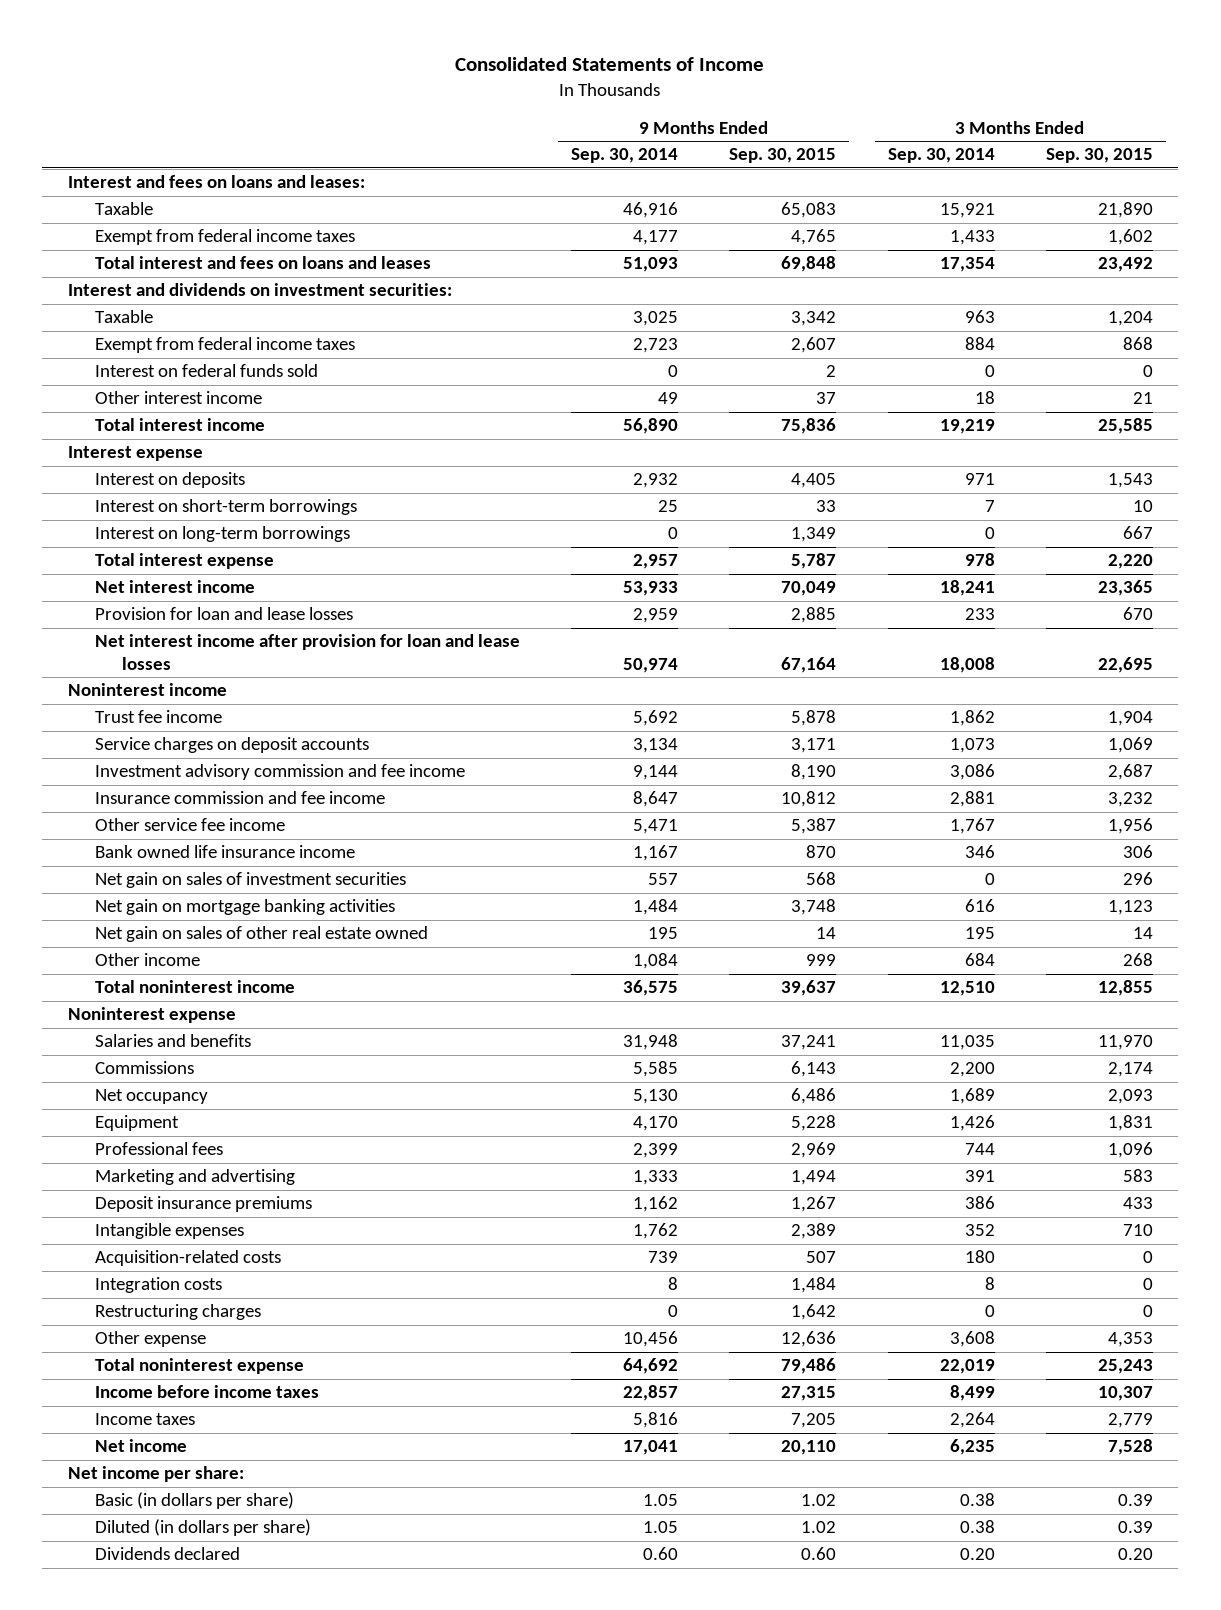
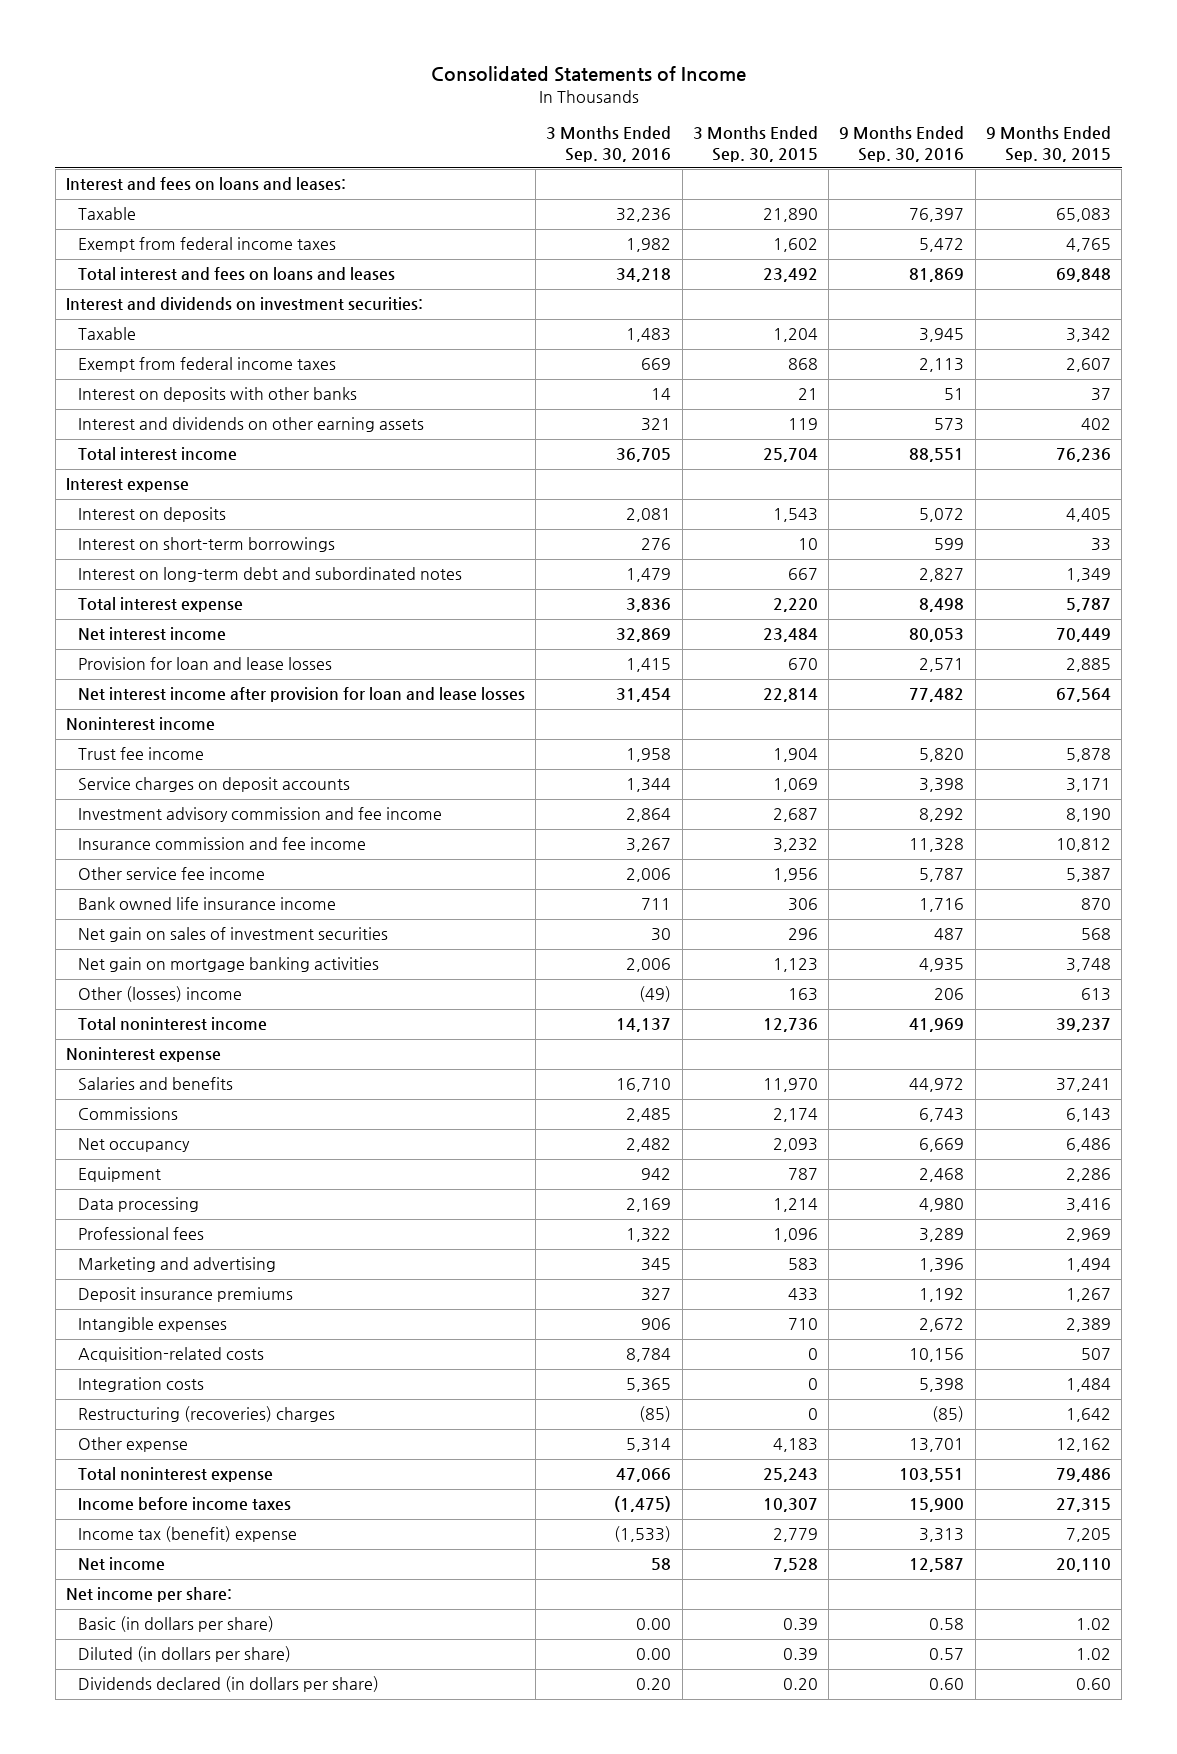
[571,148,679,164] Sep. 30, 2014 -> none
[887,148,995,164] Sep. 30, 2014 -> none
none -> [546,126,672,162] 3 Months Ended Sep. 30, 2016
none -> [839,126,965,162] 9 Months Ended Sep. 30, 2016
[94,364,318,378] Interest on federal funds sold -> [77,387,357,403] Interest on deposits with other banks
[826,365,837,378] 2 -> [1091,388,1112,402] 37
[1142,365,1153,378] 0 -> [797,388,818,401] 21
[94,391,262,405] Other interest income -> [77,417,424,433] Interest and dividends on other earning assets
[816,392,837,405] 37 -> [1081,418,1112,431] 402
[1132,392,1153,405] 21 -> [787,418,818,431] 119
[781,418,837,435] 75,836 -> [1056,448,1112,463] 76,236
[1097,418,1153,435] 25,585 -> [762,448,818,463] 25,704
[94,526,350,543] Interest on long-term borrowings -> [77,567,462,583] Interest on long-term debt and subordinated notes
[781,581,837,597] 70,049 -> [1056,628,1112,643] 70,449
[1097,580,1153,597] 23,365 -> [762,628,818,643] 23,484
[781,656,837,673] 67,164 -> [1056,688,1112,703] 67,564
[1097,656,1153,673] 22,695 -> [762,688,818,703] 22,814
[94,926,428,943] Net gain on sales of other real estate owned -> none
[94,953,200,967] Other income -> [77,986,242,1003] Other (losses) income
[806,954,837,967] 999 -> [1081,988,1112,1002] 613
[1122,953,1153,967] 268 -> [787,988,818,1002] 163
[781,980,837,997] 39,637 -> [1056,1018,1112,1033] 39,237
[1097,980,1153,997] 12,855 -> [762,1018,818,1033] 12,736
[791,1115,837,1132] 5,228 -> [1066,1168,1112,1183] 2,286
[1107,1115,1153,1132] 1,831 -> [787,1168,818,1181] 787
none -> [77,1197,199,1213] Data processing
[94,1304,261,1321] Restructuring charges -> [77,1406,335,1423] Restructuring (recoveries) charges
[781,1331,837,1348] 12,636 -> [1056,1438,1112,1453] 12,162
[1107,1332,1153,1348] 4,353 -> [772,1438,818,1453] 4,183
[94,1413,195,1426] Income taxes -> [77,1526,297,1543] Income tax (benefit) expense
[94,1547,240,1561] Dividends declared -> [77,1676,379,1693] Dividends declared (in dollars per share)

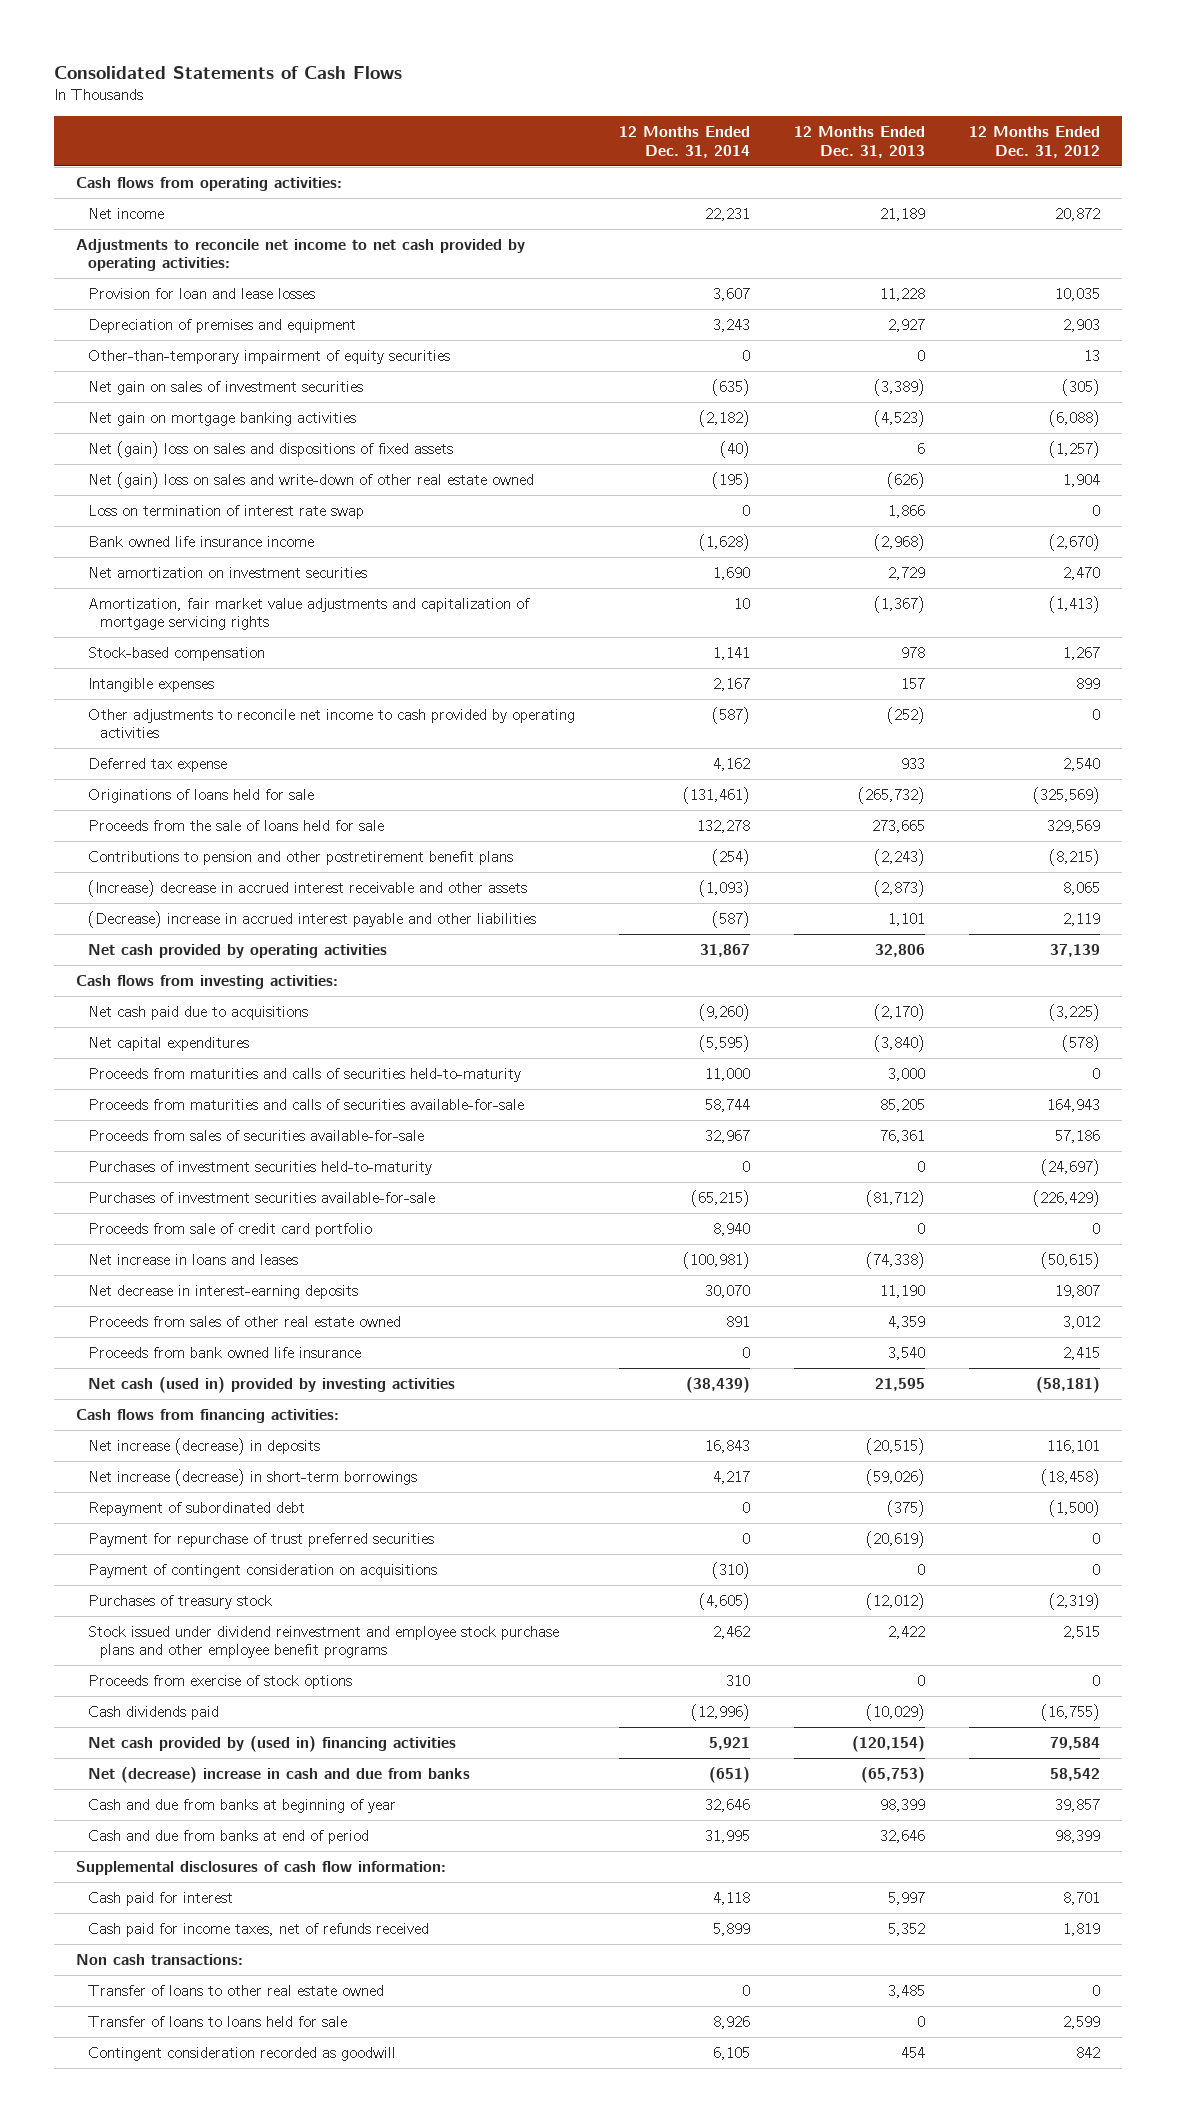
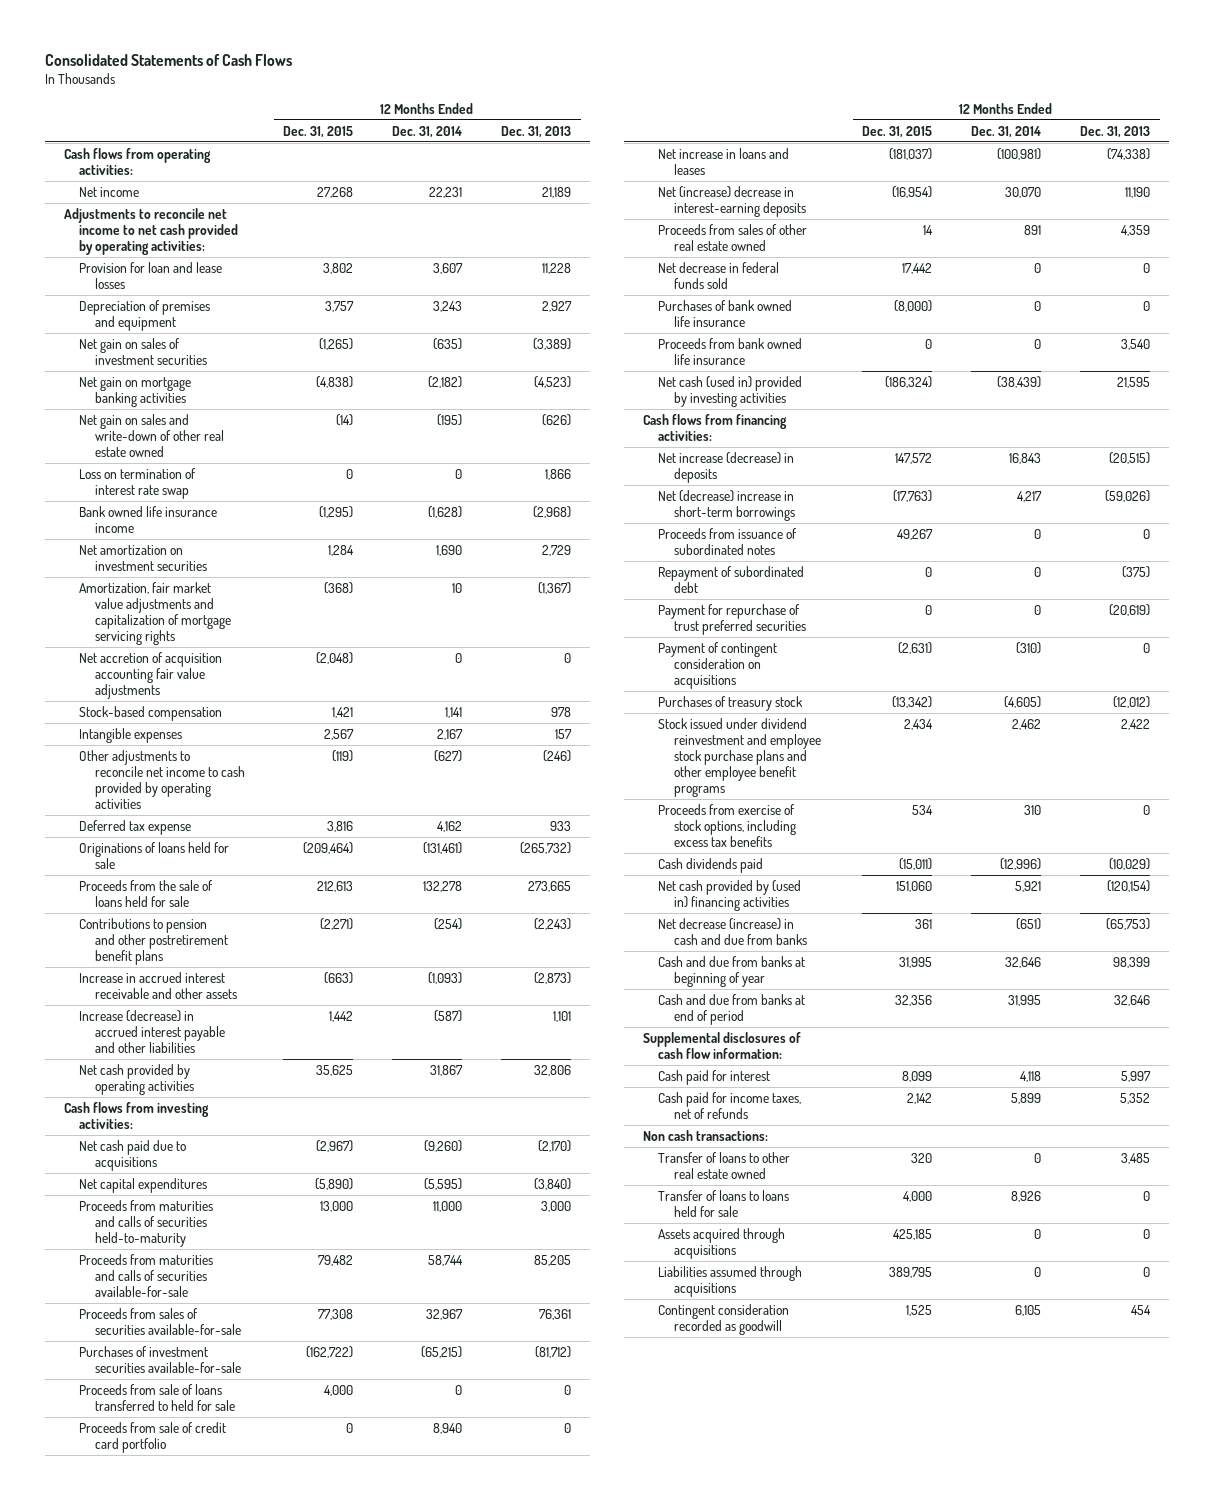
[969,126,1101,158] 12 Months Ended Dec. 31, 2012 -> none
none -> [283,125,354,138] Dec. 31, 2015
[87,349,450,364] Other-than-temporary impairment of equity securities -> none
[87,440,453,458] Net (gain) loss on sales and dispositions of fixed assets -> none
[87,471,534,489] Net (gain) loss on sales and write-down of other real estate owned -> [79,413,224,457] Net gain on sales and write-down of other real estate owned
none -> [79,651,223,699] Net accretion of acquisition accounting fair value adjustments
[712,706,751,724] (587) -> [434,749,463,762] (627)
[887,706,926,724] (252) -> [542,749,571,762] (246)
[87,879,527,897] (Increase) decrease in accrued interest receivable and other assets -> [79,971,237,999] Increase in accrued interest receivable and other assets
[87,910,536,928] (Decrease) increase in accrued interest payable and other liabilities -> [79,1009,225,1053] Increase (decrease) in accrued interest payable and other liabilities
[87,1160,432,1175] Purchases of investment securities held-to-maturity -> none
none -> [79,1383,235,1411] Proceeds from sale of loans transferred to held for sale
[87,1284,358,1299] Net decrease in interest-earning deposits -> [658,185,806,217] Net (increase) decrease in interest-earning deposits
none -> [658,261,780,289] Net decrease in federal funds sold
none -> [658,299,793,327] Purchases of bank owned life insurance
[87,1468,417,1486] Net increase (decrease) in short-term borrowings -> [658,489,795,521] Net (decrease) increase in short-term borrowings
none -> [658,527,798,555] Proceeds from issuance of subordinated notes
[87,1674,352,1689] Proceeds from exercise of stock options -> [658,803,796,847] Proceeds from exercise of stock options, including excess tax benefits
[87,1766,470,1783] Net (decrease) increase in cash and due from banks -> [658,917,807,945] Net decrease (increase) in cash and due from banks
[87,1922,429,1937] Cash paid for income taxes, net of refunds received -> [658,1091,802,1119] Cash paid for income taxes, net of refunds
none -> [658,1227,786,1259] Assets acquired through acquisitions
none -> [658,1265,803,1297] Liabilities assumed through acquisitions

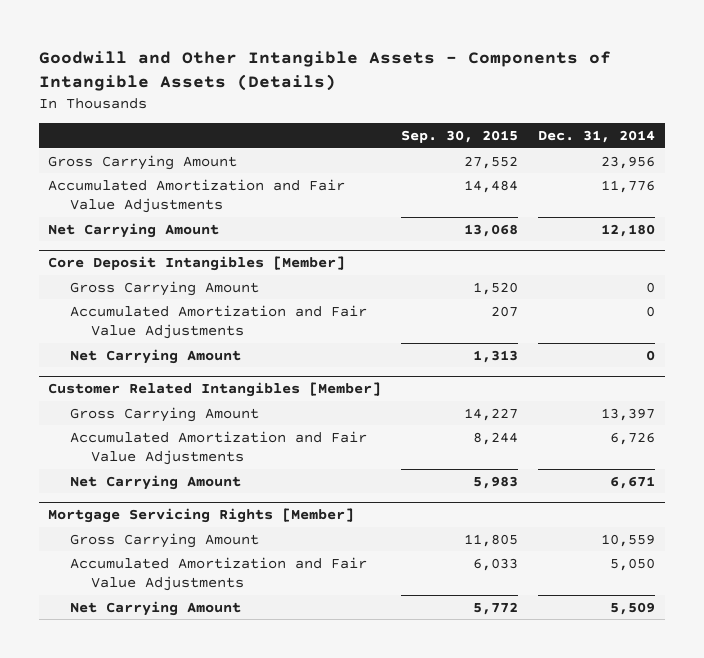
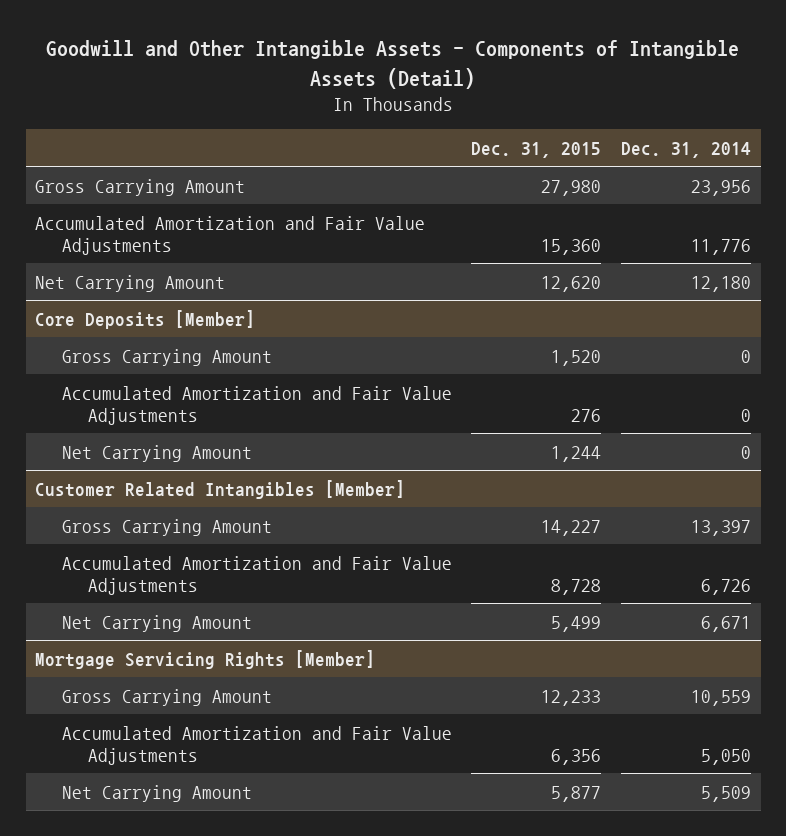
[38,50,611,91] Goodwill and Other Intangible Assets - Components of Intangible Assets (Details) -> [46,40,740,89] Goodwill and Other Intangible Assets - Components of Intangible Assets (Detail)
[401,129,519,143] Sep. 30, 2015 -> none
none -> [471,141,602,158] Dec. 31, 2015
[48,256,346,272] Core Deposit Intangibles [Member] -> [35,309,256,329] Core Deposits [Member]

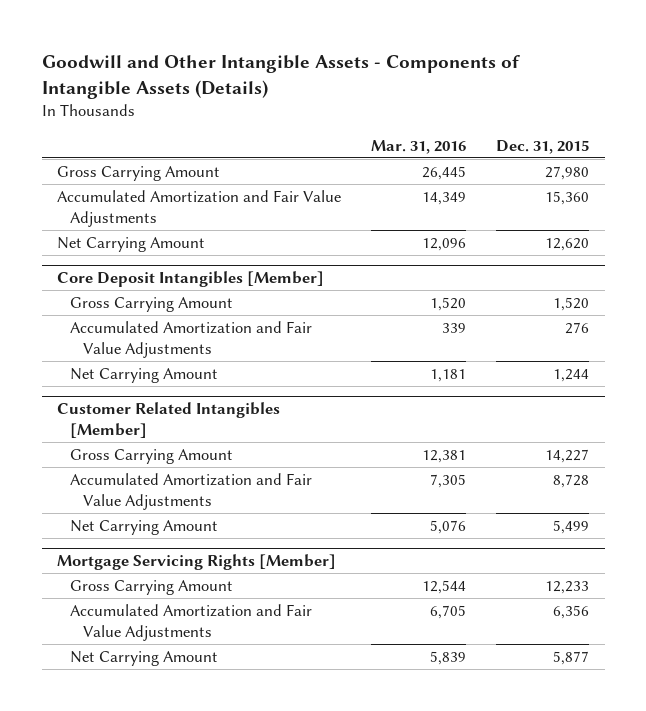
[46,40,740,89] Goodwill and Other Intangible Assets - Components of Intangible Assets (Detail) -> [41,54,520,99] Goodwill and Other Intangible Assets - Components of Intangible Assets (Details)
[620,141,751,158] Dec. 31, 2014 -> none
none -> [371,139,467,154] Mar. 31, 2016
[35,309,256,329] Core Deposits [Member] -> [56,271,324,288] Core Deposit Intangibles [Member]

